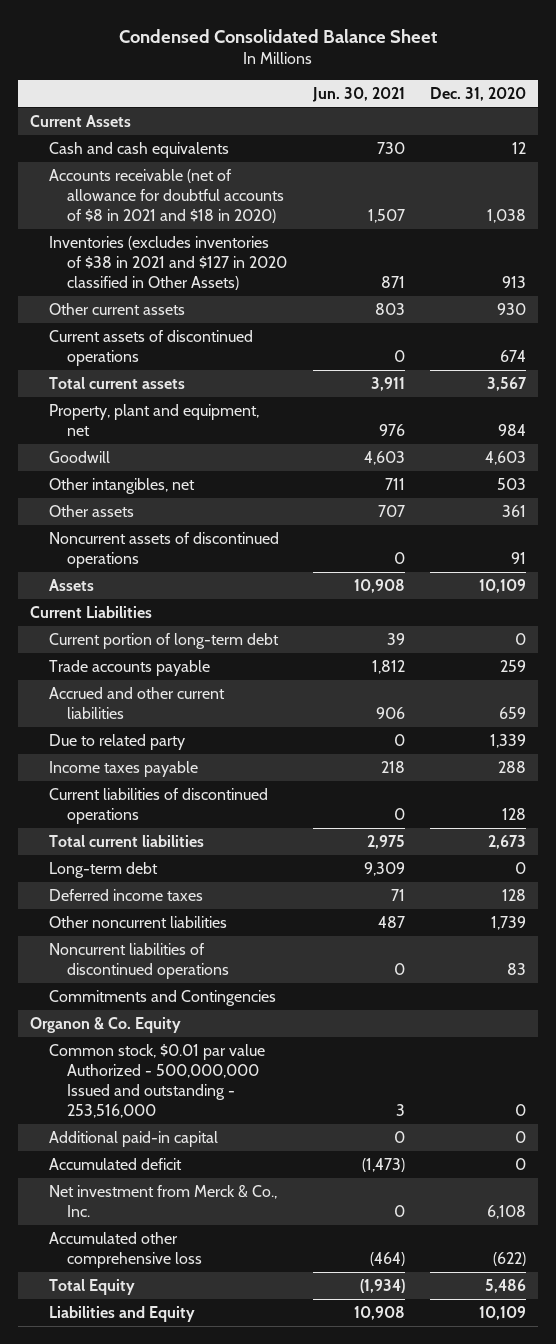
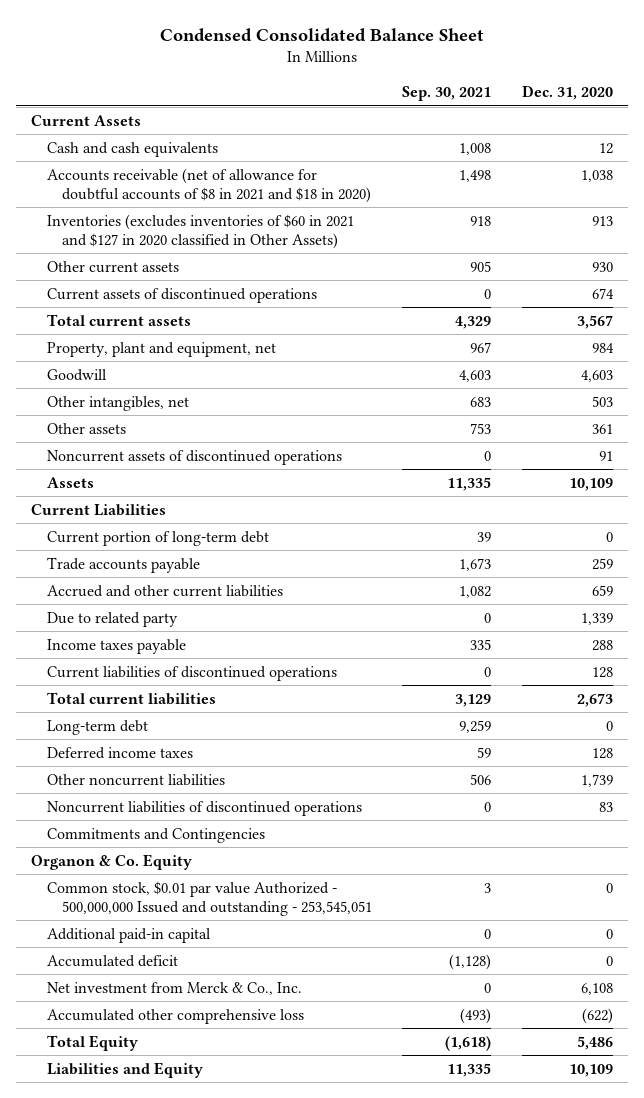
[311,86,405,102] Jun. 30, 2021 -> none
none -> [402,86,492,102] Sep. 30, 2021
[48,236,288,291] Inventories (excludes inventories of $38 in 2021 and $127 in 2020 classified in Other Assets) -> [46,213,354,249] Inventories (excludes inventories of $60 in 2021 and $127 in 2020 classified in Other Assets)
[48,1044,265,1119] Common stock, $0.01 par value Authorized - 500,000,000 Issued and outstanding - 253,516,000 -> [46,880,373,916] Common stock, $0.01 par value Authorized - 500,000,000 Issued and outstanding - 253,545,051

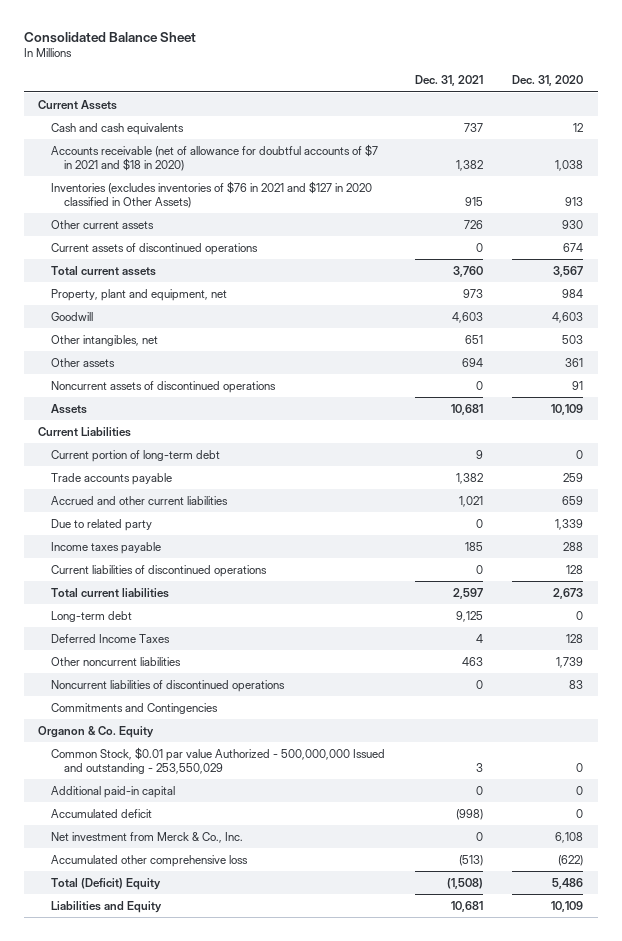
[160,28,485,43] Condensed Consolidated Balance Sheet -> [23,31,196,43] Consolidated Balance Sheet
[402,86,492,102] Sep. 30, 2021 -> none
none -> [414,75,483,87] Dec. 31, 2021
[46,167,372,203] Accounts receivable (net of allowance for doubtful accounts of $8 in 2021 and $18 in 2020) -> [51,143,379,171] Accounts receivable (net of allowance for doubtful accounts of $7 in 2021 and $18 in 2020)
[46,213,354,249] Inventories (excludes inventories of $60 in 2021 and $127 in 2020 classified in Other Assets) -> [51,180,373,208] Inventories (excludes inventories of $76 in 2021 and $127 in 2020 classified in Other Assets)
[46,746,193,759] Deferred income taxes -> [51,633,171,643] Deferred Income Taxes
[46,880,373,916] Common stock, $0.01 par value Authorized - 500,000,000 Issued and outstanding - 253,545,051 -> [51,746,386,774] Common Stock, $0.01 par value Authorized - 500,000,000 Issued and outstanding - 253,550,029
[46,1034,138,1051] Total Equity -> [51,877,162,890] Total (Deficit) Equity

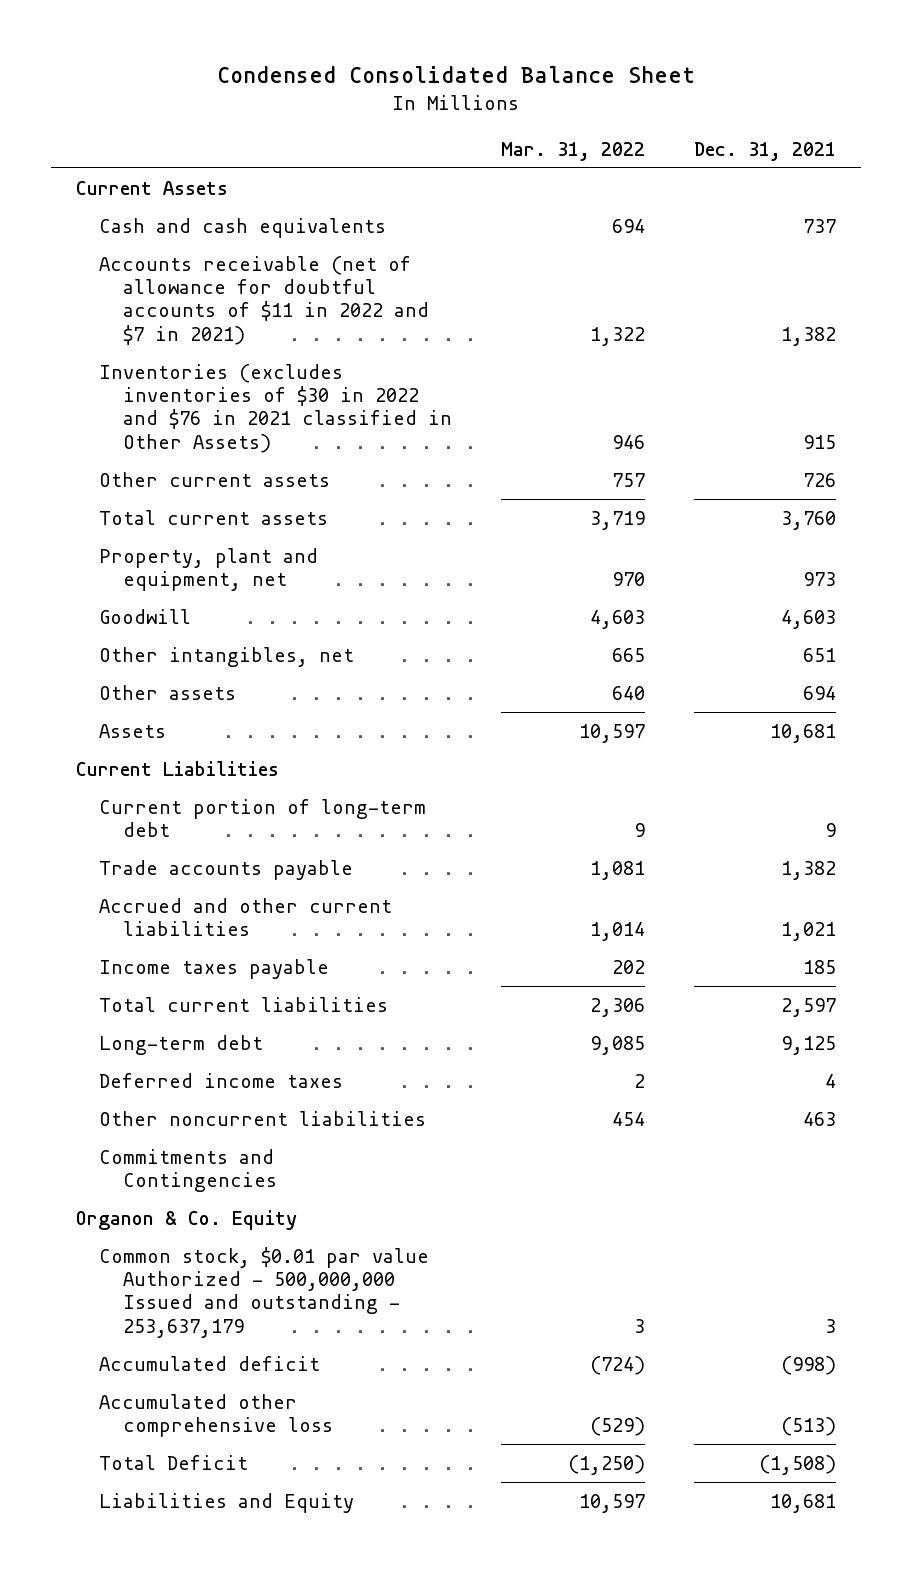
[23,31,196,43] Consolidated Balance Sheet -> [217,65,696,83] Condensed Consolidated Balance Sheet
[512,75,584,87] Dec. 31, 2020 -> none
none -> [501,141,646,161] Mar. 31, 2022
[51,143,379,171] Accounts receivable (net of allowance for doubtful accounts of $7 in 2021 and $18 in 2020) -> [99,255,429,345] Accounts receivable (net of allowance for doubtful accounts of $11 in 2022 and $7 in 2021)
[51,180,373,208] Inventories (excludes inventories of $76 in 2021 and $127 in 2020 classified in Other Assets) -> [99,363,452,453] Inventories (excludes inventories of $30 in 2022 and $76 in 2021 classified in Other Assets)
[51,242,259,255] Current assets of discontinued operations -> none
[51,380,277,393] Noncurrent assets of discontinued operations -> none
[51,518,153,531] Due to related party -> none
[51,564,268,577] Current liabilities of discontinued operations -> none
[51,633,171,643] Deferred Income Taxes -> [99,1072,344,1088] Deferred income taxes
[51,679,286,692] Noncurrent liabilities of discontinued operations -> none
[51,785,176,798] Additional paid-in capital -> none
[51,746,386,774] Common Stock, $0.01 par value Authorized - 500,000,000 Issued and outstanding - 253,550,029 -> [99,1246,430,1338] Common stock, $0.01 par value Authorized - 500,000,000 Issued and outstanding - 253,637,179
[51,831,244,843] Net investment from Merck & Co., Inc. -> none
[51,877,162,890] Total (Deficit) Equity -> [99,1454,249,1470] Total Deficit

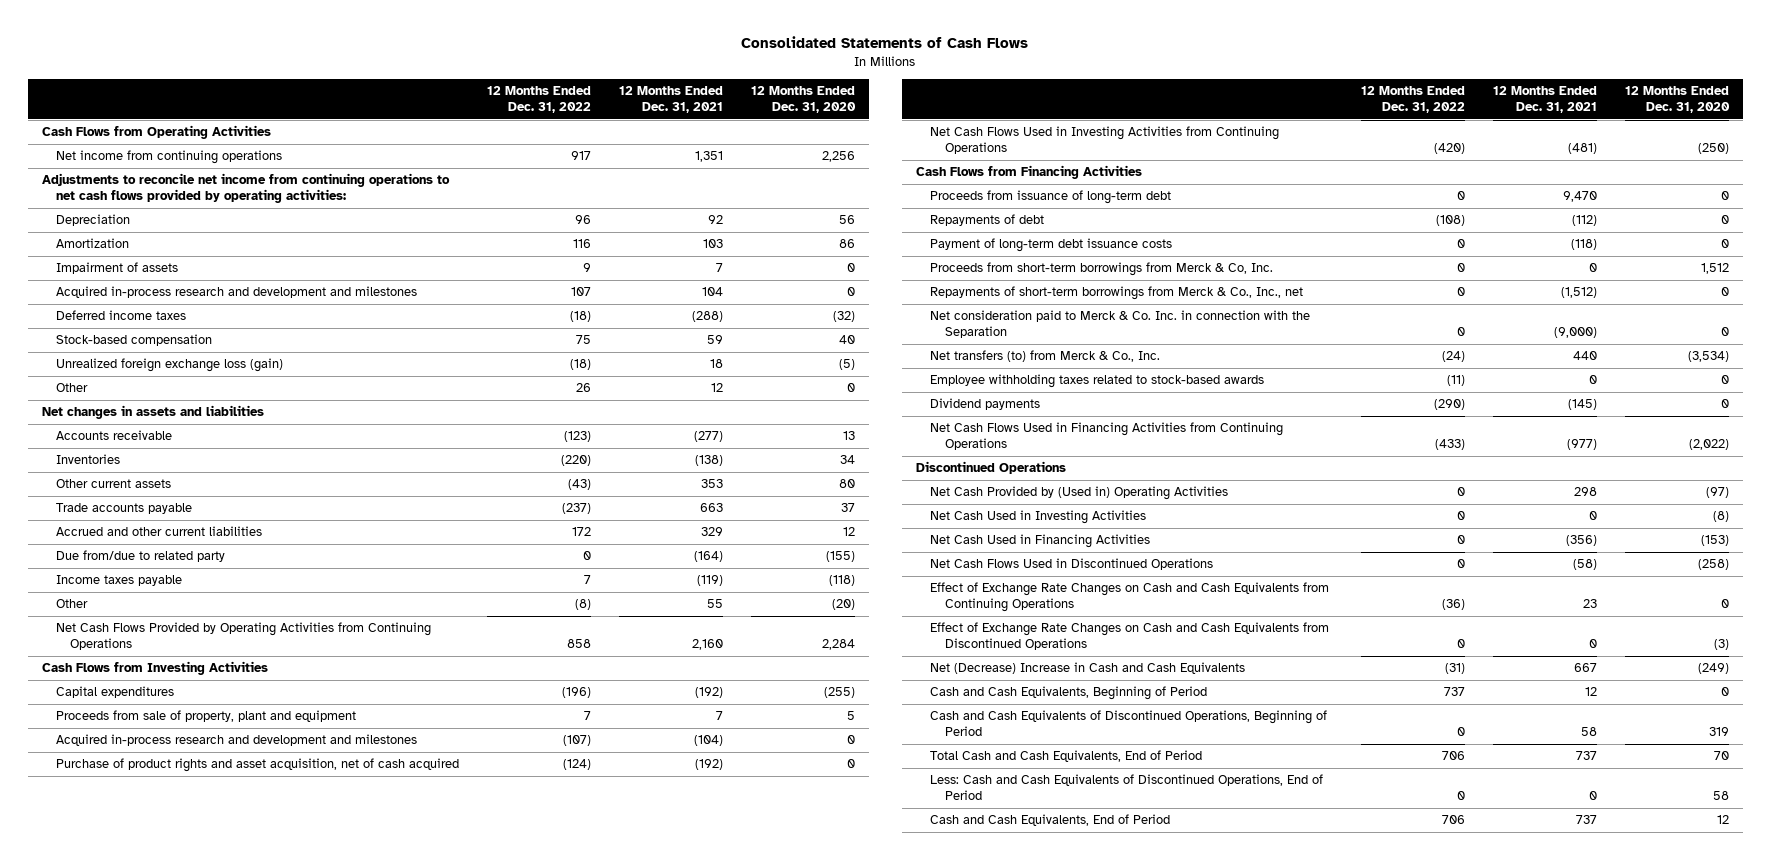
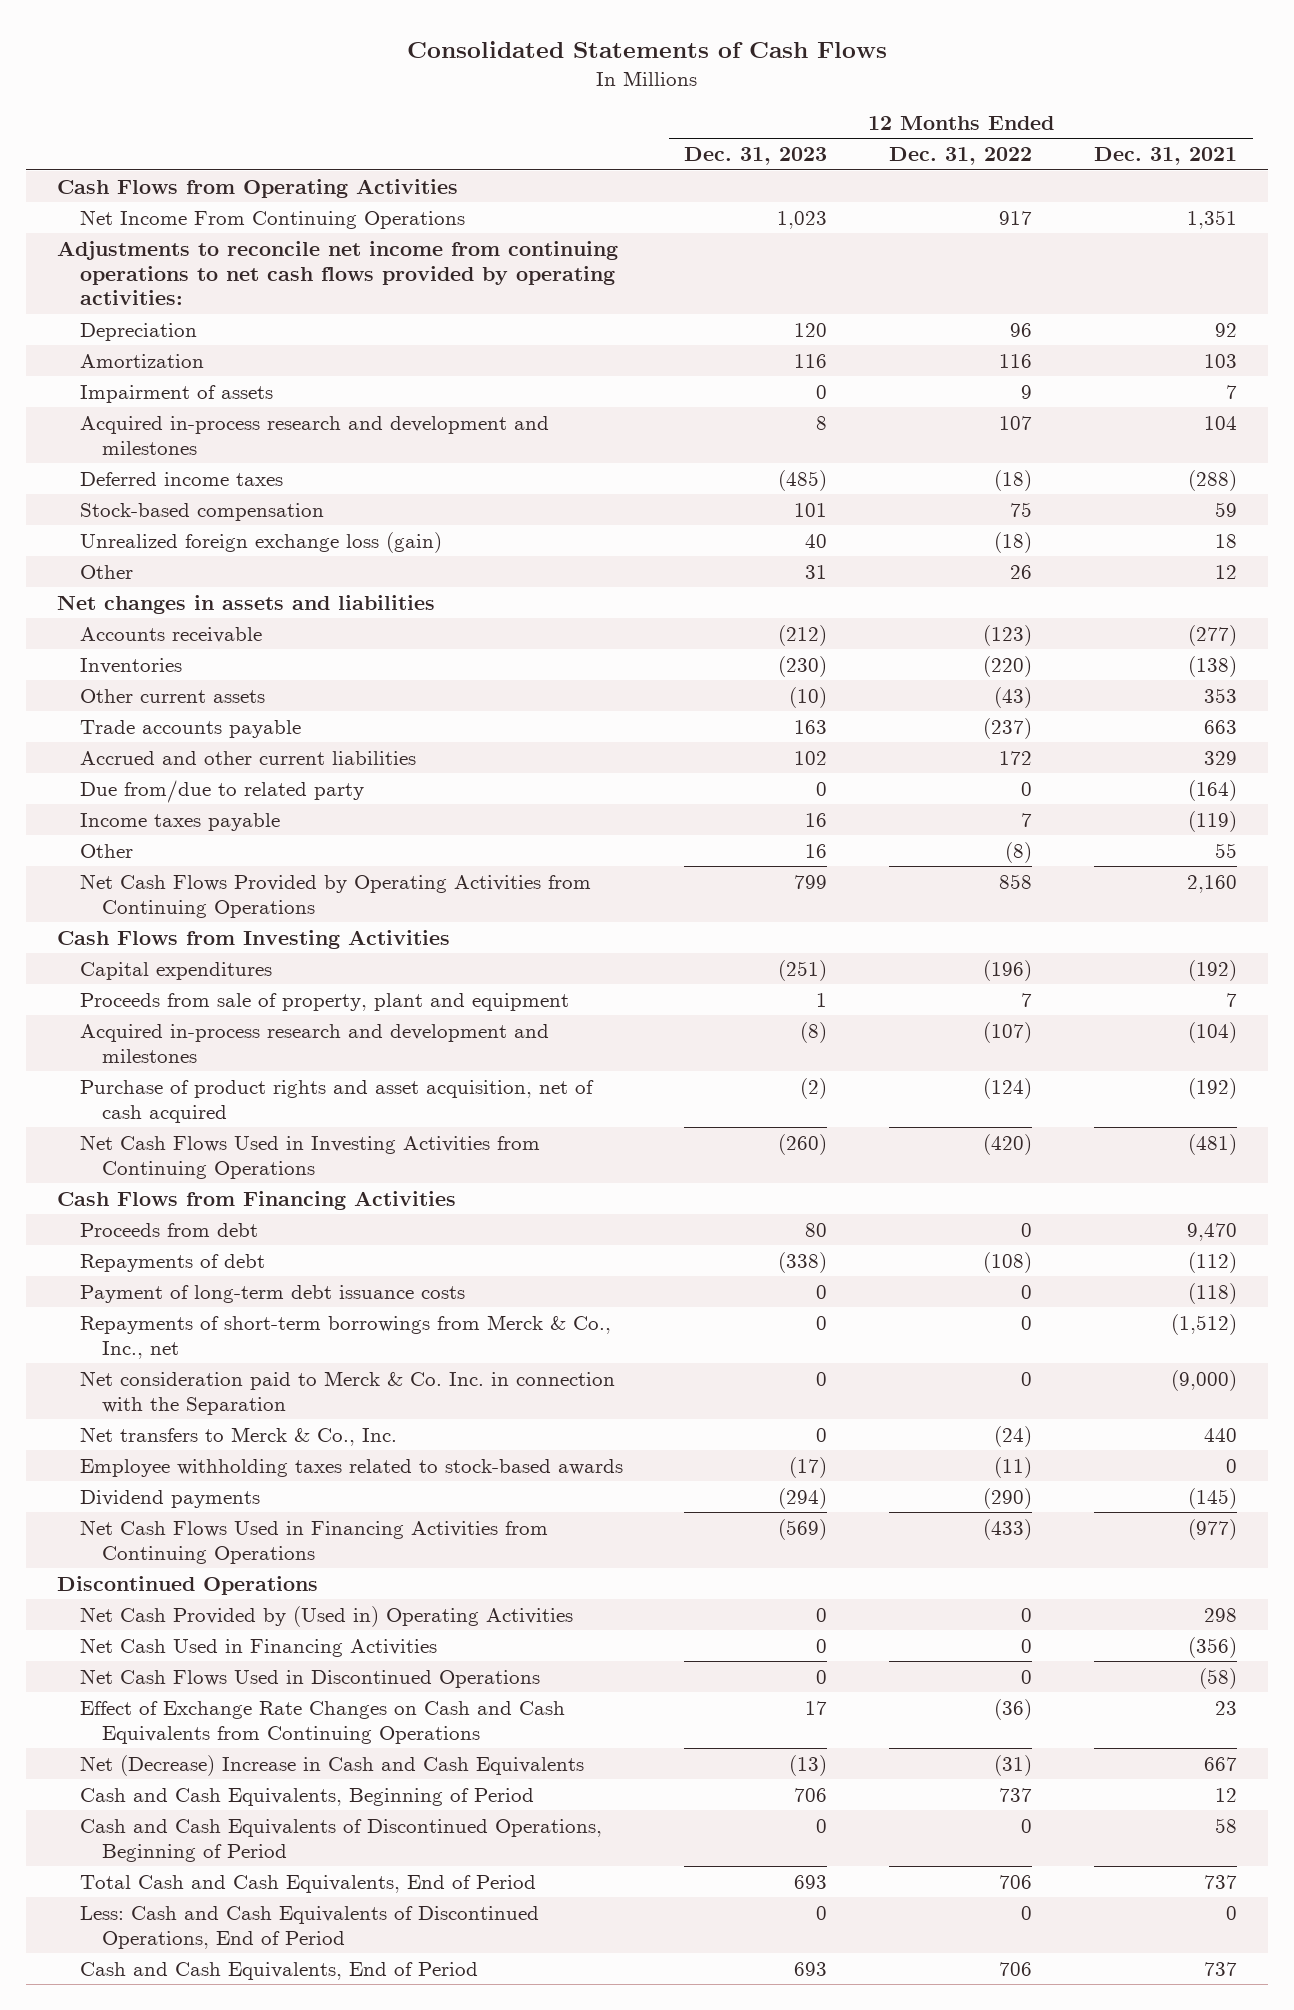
[751,86,857,114] 12 Months Ended Dec. 31, 2020 -> none
none -> [684,147,828,166] Dec. 31, 2023
[56,150,283,165] Net income from continuing operations -> [79,209,465,229] Net Income From Continuing Operations
[930,190,1172,205] Proceeds from issuance of long-term debt -> [79,1222,258,1237] Proceeds from debt
[930,262,1274,277] Proceeds from short-term borrowings from Merck & Co, Inc. -> none
[930,350,1161,363] Net transfers (to) from Merck & Co., Inc. -> [79,1426,397,1446] Net transfers to Merck & Co., Inc.
[930,510,1147,525] Net Cash Used in Investing Activities -> none
[930,622,1330,651] Effect of Exchange Rate Changes on Cash and Cash Equivalents from Discontinued Operations -> none

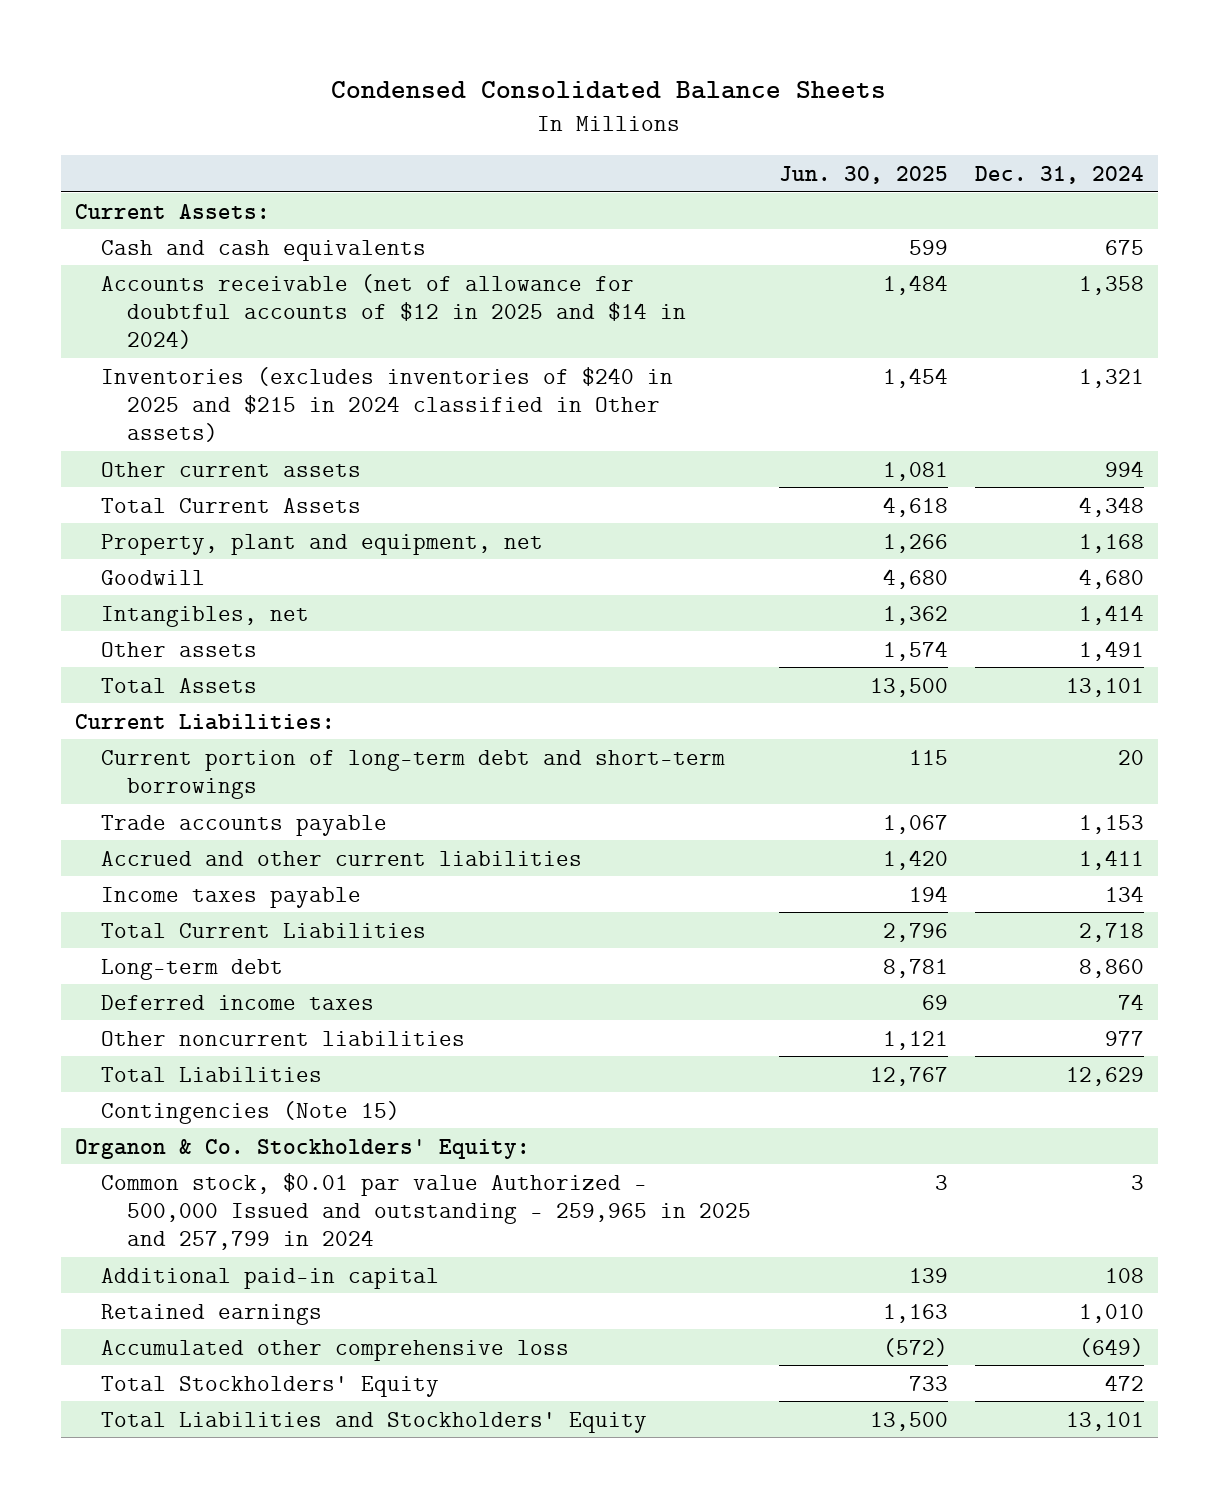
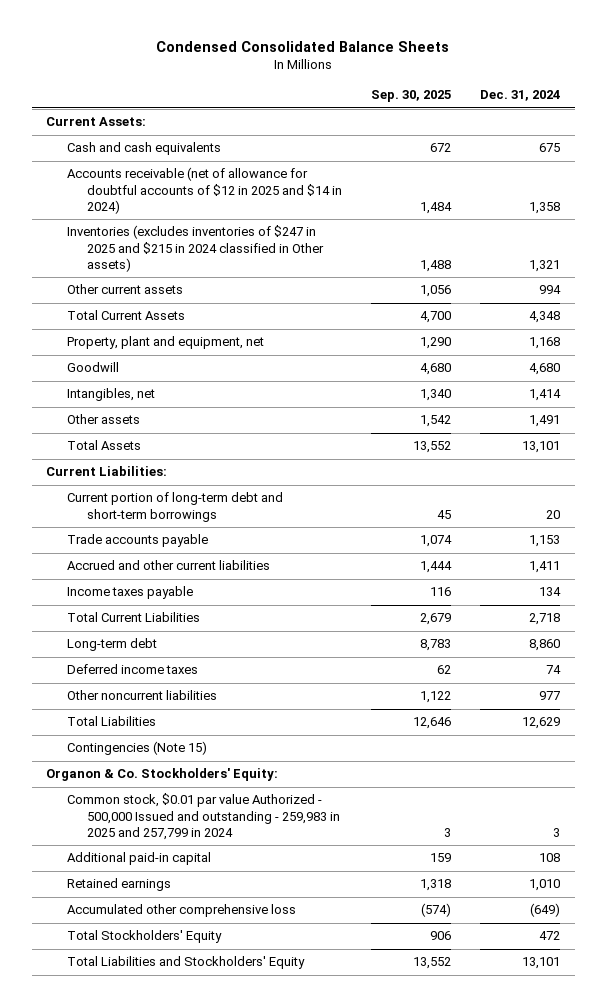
[778,165,948,184] Jun. 30, 2025 -> none
none -> [370,90,451,103] Sep. 30, 2025
[100,366,673,443] Inventories (excludes inventories of $240 in 2025 and $215 in 2024 classified in Other assets) -> [66,225,324,272] Inventories (excludes inventories of $247 in 2025 and $215 in 2024 classified in Other assets)
[100,1172,751,1251] Common stock, $0.01 par value Authorized - 500,000 Issued and outstanding - 259,965 in 2025 and 257,799 in 2024 -> [66,793,340,840] Common stock, $0.01 par value Authorized - 500,000 Issued and outstanding - 259,983 in 2025 and 257,799 in 2024

